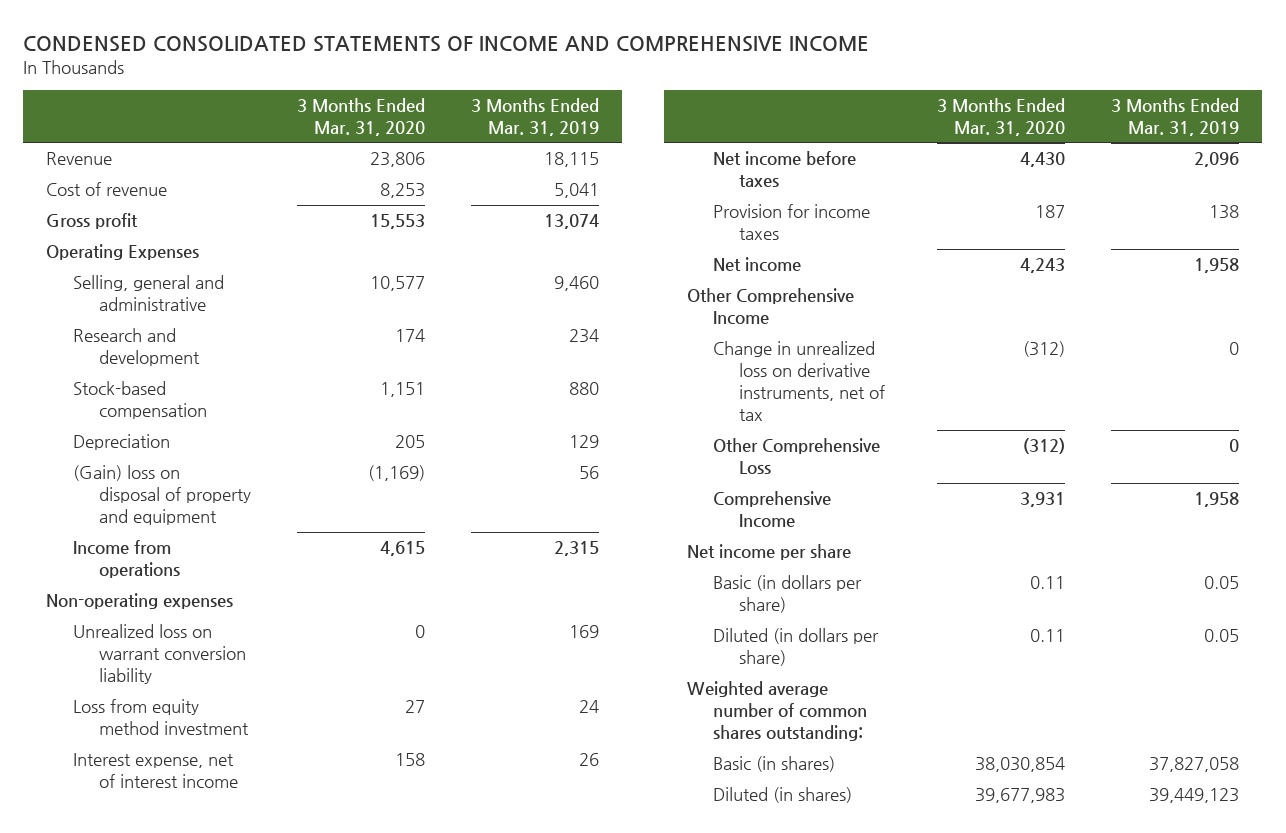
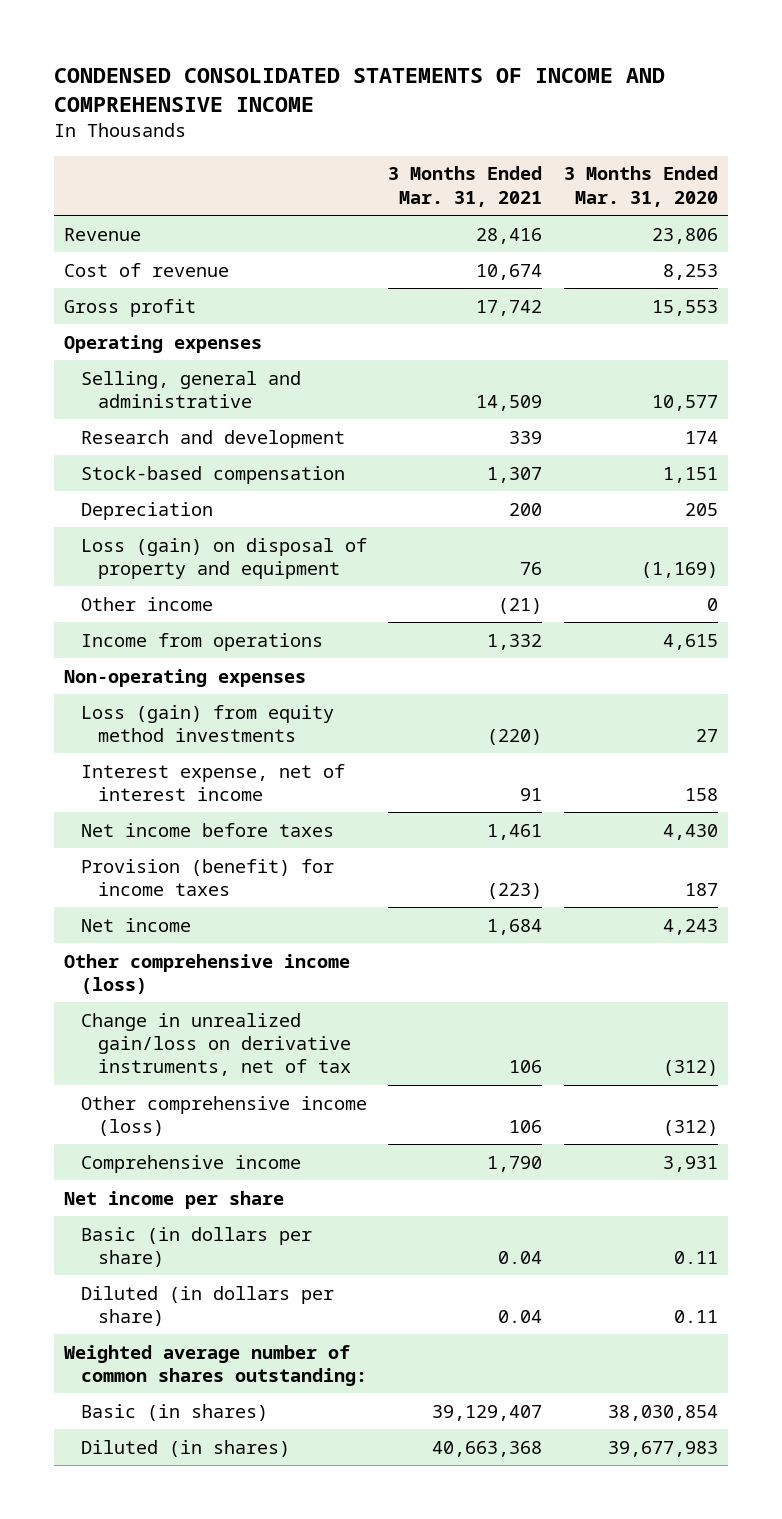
[470,98,599,136] 3 Months Ended Mar. 31, 2019 -> none
none -> [388,166,543,207] 3 Months Ended Mar. 31, 2021
[46,244,200,261] Operating Expenses -> [64,334,263,353] Operating expenses
[72,465,251,526] (Gain) loss on disposal of property and equipment -> [81,537,368,580] Loss (gain) on disposal of property and equipment
none -> [81,596,214,611] Other income
[72,624,246,685] Unrealized loss on warrant conversion liability -> none
[72,699,249,736] Loss from equity method investment -> [81,704,335,743] Loss (gain) from equity method investments
[713,204,871,241] Provision for income taxes -> [81,858,335,897] Provision (benefit) for income taxes
[686,288,854,326] Other Comprehensive Income -> [64,953,351,995] Other comprehensive income (loss)
[713,341,886,422] Change in unrealized loss on derivative instruments, net of tax -> [81,1012,352,1077] Change in unrealized gain/loss on derivative instruments, net of tax
[713,438,881,475] Other Comprehensive Loss -> [81,1095,368,1137] Other comprehensive income (loss)
[713,491,832,529] Comprehensive Income -> [81,1154,302,1173] Comprehensive income

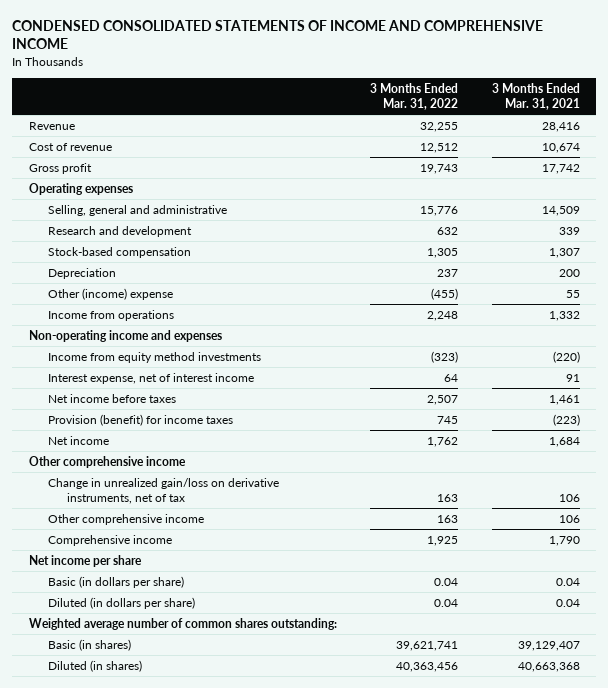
[563,166,718,207] 3 Months Ended Mar. 31, 2020 -> none
none -> [370,82,459,110] 3 Months Ended Mar. 31, 2022
[81,537,368,580] Loss (gain) on disposal of property and equipment -> none
[81,596,214,611] Other income -> [47,287,173,300] Other (income) expense
[498,597,543,614] (21) -> [565,289,580,298] 55
[64,668,307,687] Non-operating expenses -> [28,329,222,342] Non-operating income and expenses
[81,704,335,743] Loss (gain) from equity method investments -> [47,351,261,363] Income from equity method investments
[64,953,351,995] Other comprehensive income (loss) -> [28,455,186,468] Other comprehensive income
[81,1095,368,1137] Other comprehensive income (loss) -> [47,513,204,525] Other comprehensive income

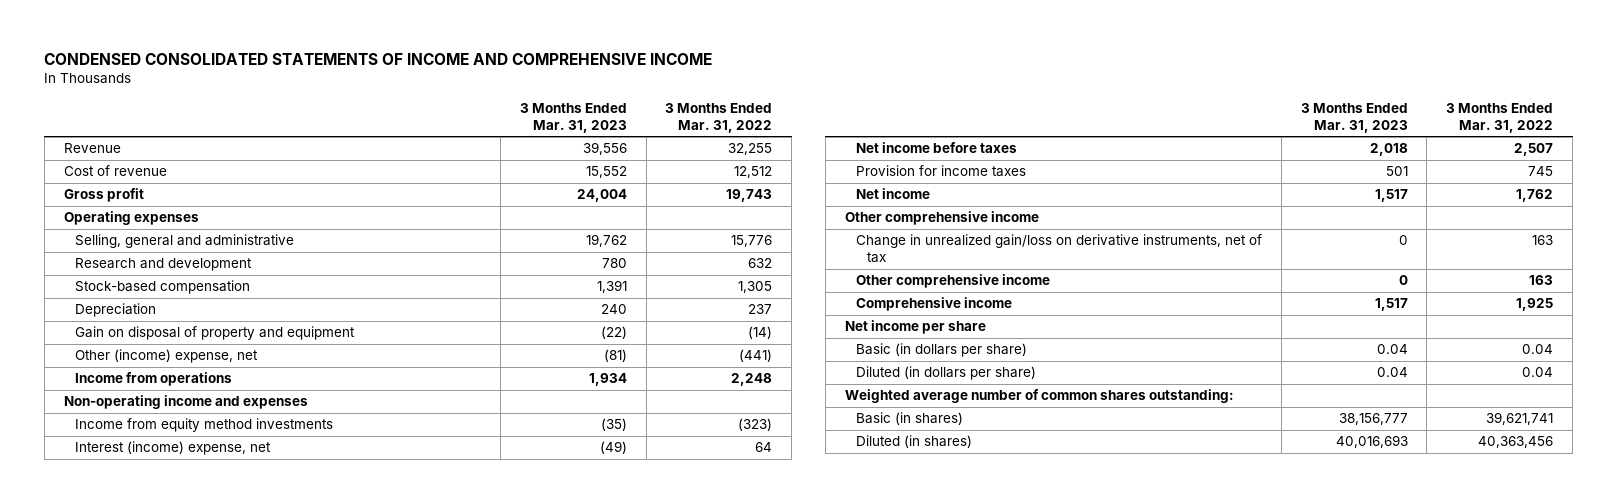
[491,82,580,110] 3 Months Ended Mar. 31, 2021 -> none
none -> [519,102,627,133] 3 Months Ended Mar. 31, 2023
none -> [74,326,355,341] Gain on disposal of property and equipment
[47,287,173,300] Other (income) expense -> [74,349,258,364] Other (income) expense, net
[431,287,459,300] (455) -> [739,349,773,363] (441)
[47,372,254,384] Interest expense, net of interest income -> [74,441,271,456] Interest (income) expense, net
[47,413,233,426] Provision (benefit) for income taxes -> [855,165,1026,178] Provision for income taxes

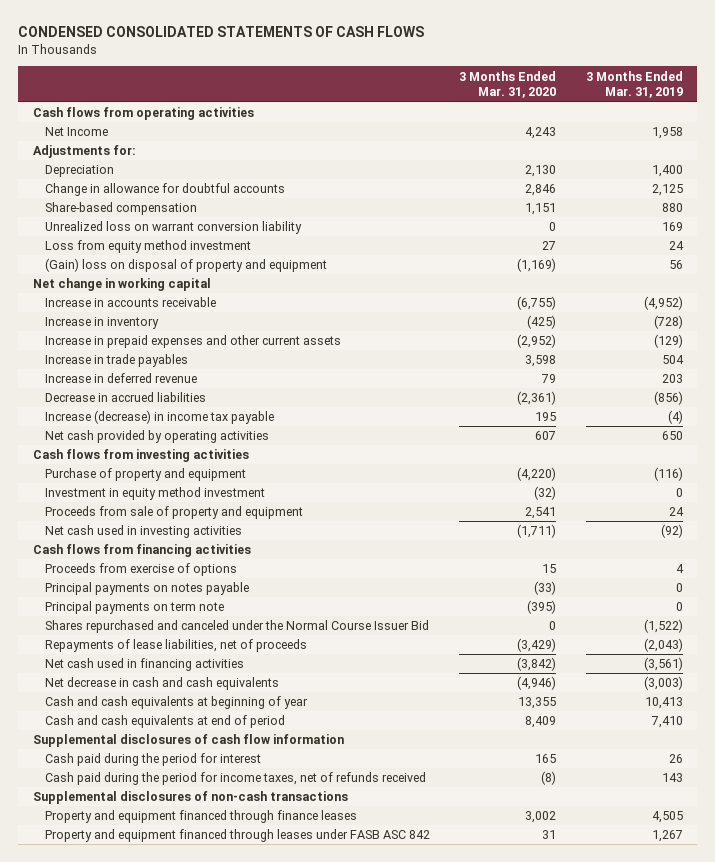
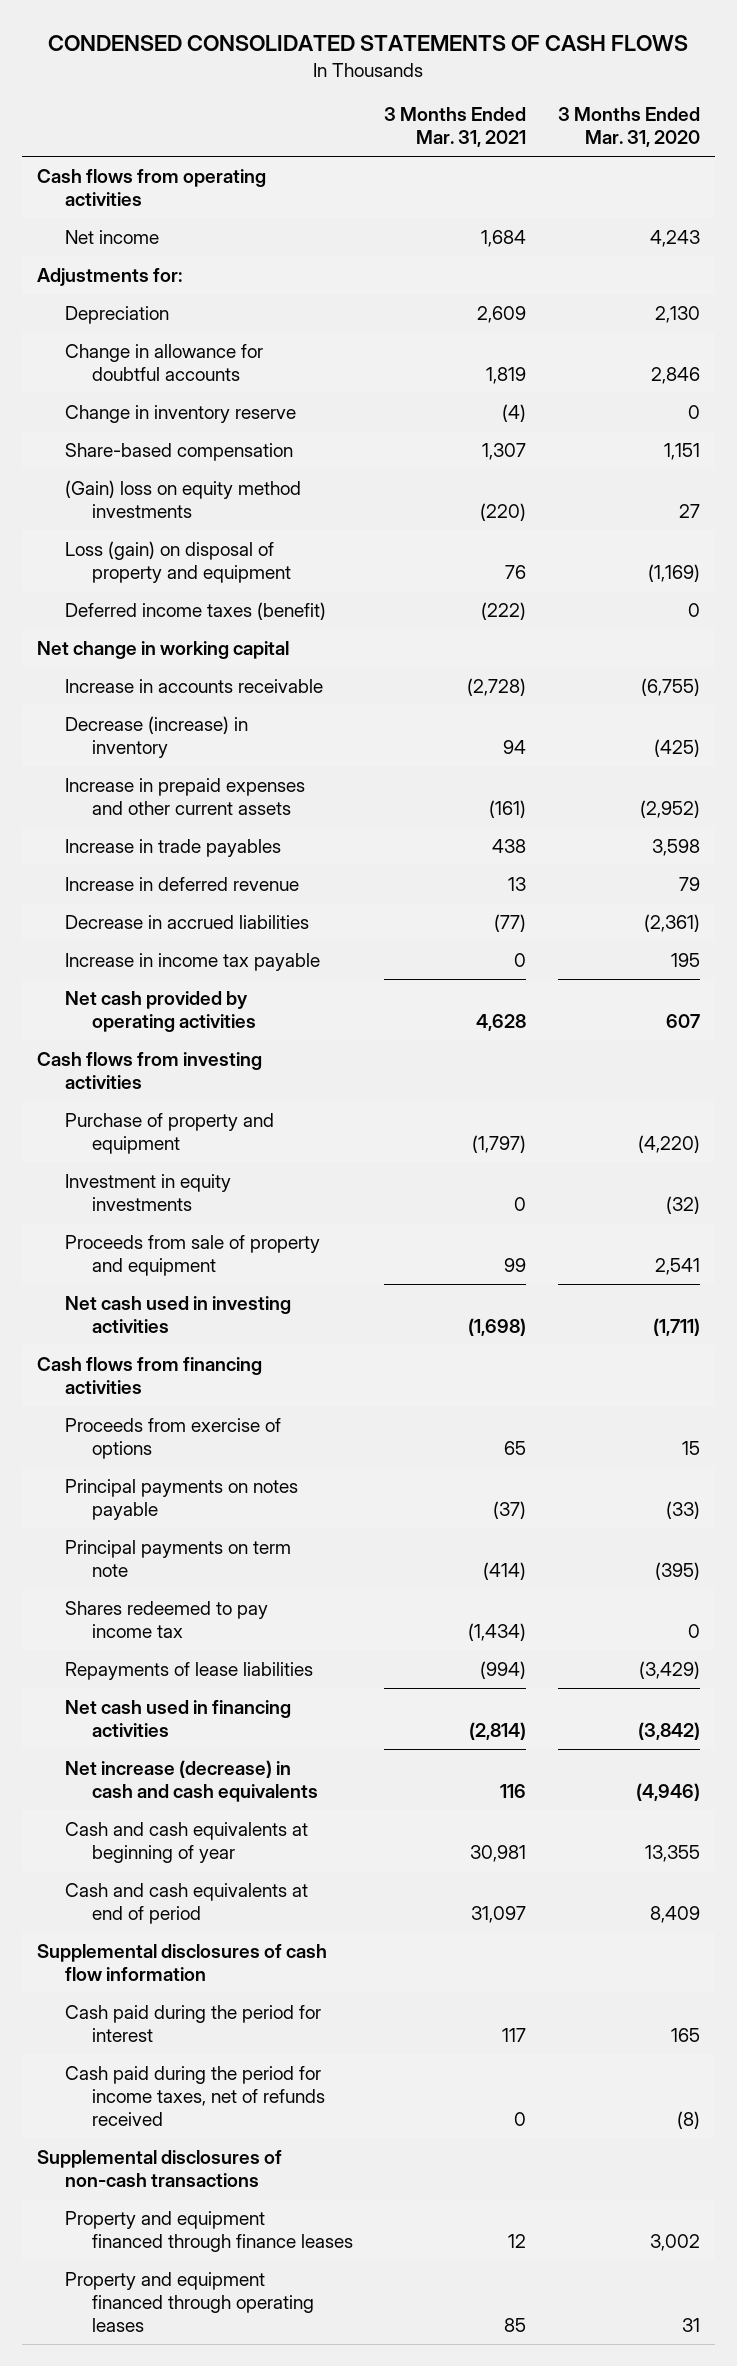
[585,70,683,99] 3 Months Ended Mar. 31, 2019 -> none
none -> [384,107,527,148] 3 Months Ended Mar. 31, 2021
[44,127,108,137] Net Income -> [64,229,159,244] Net income
none -> [64,404,296,423] Change in inventory reserve
[44,221,302,235] Unrealized loss on warrant conversion liability -> none
[44,240,251,254] Loss from equity method investment -> [64,479,301,518] (Gain) loss on equity method investments
[44,258,327,273] (Gain) loss on disposal of property and equipment -> [64,540,292,583] Loss (gain) on disposal of property and equipment
none -> [64,601,326,620] Deferred income taxes (benefit)
[44,317,159,330] Increase in inventory -> [64,715,248,758] Decrease (increase) in inventory
[44,410,274,425] Increase (decrease) in income tax payable -> [64,952,320,971] Increase in income tax payable
[44,487,265,501] Investment in equity method investment -> [64,1173,231,1211] Investment in equity investments
[44,620,429,634] Shares repurchased and canceled under the Normal Course Issuer Bid -> [64,1600,268,1638] Shares redeemed to pay income tax
[44,639,307,653] Repayments of lease liabilities, net of proceeds -> [64,1661,313,1680] Repayments of lease liabilities
[44,677,279,691] Net decrease in cash and cash equivalents -> [64,1759,319,1802] Net increase (decrease) in cash and cash equivalents
[44,829,430,843] Property and equipment financed through leases under FASB ASC 842 -> [64,2271,315,2332] Property and equipment financed through operating leases

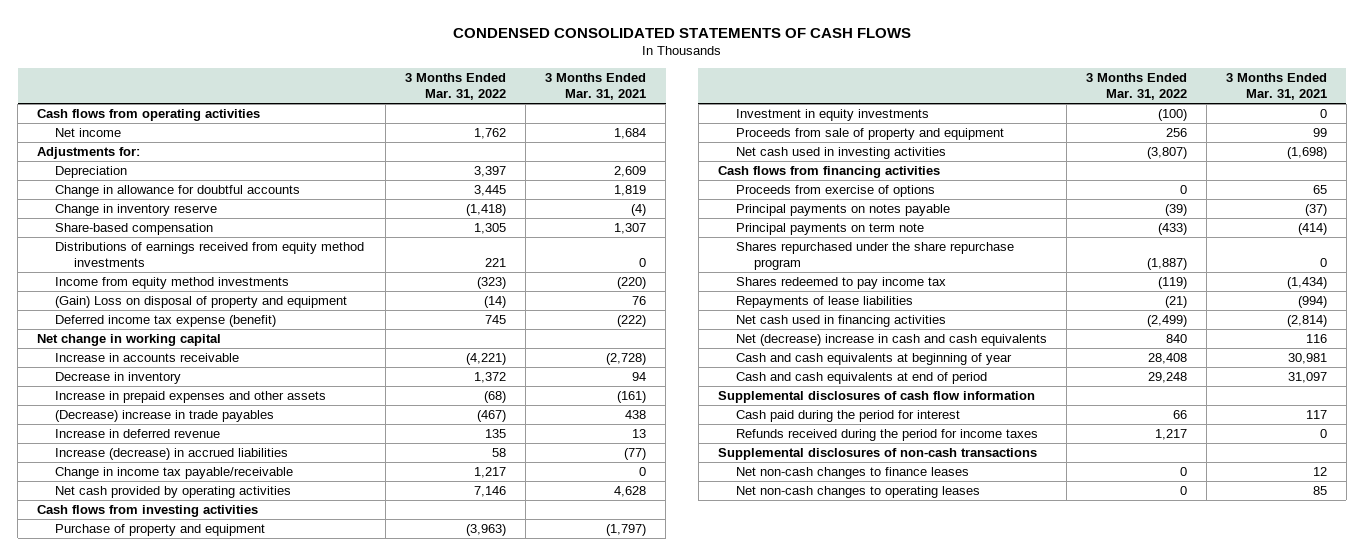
[557,107,700,148] 3 Months Ended Mar. 31, 2020 -> none
none -> [405,73,507,101] 3 Months Ended Mar. 31, 2022
none -> [55,242,365,267] Distributions of earnings received from equity method investments
[64,479,301,518] (Gain) loss on equity method investments -> [55,277,290,290] Income from equity method investments
[64,540,292,583] Loss (gain) on disposal of property and equipment -> [55,296,348,309] (Gain) Loss on disposal of property and equipment
[64,601,326,620] Deferred income taxes (benefit) -> [55,315,277,328] Deferred income tax expense (benefit)
[64,715,248,758] Decrease (increase) in inventory -> [55,372,182,385] Decrease in inventory
[64,777,305,815] Increase in prepaid expenses and other current assets -> [55,391,327,404] Increase in prepaid expenses and other assets
[64,838,281,857] Increase in trade payables -> [55,410,275,423] (Decrease) increase in trade payables
[64,914,309,929] Decrease in accrued liabilities -> [55,448,289,461] Increase (decrease) in accrued liabilities
[64,952,320,971] Increase in income tax payable -> [55,467,294,480] Change in income tax payable/receivable
none -> [735,242,1014,270] Shares repurchased under the share repurchase program
[64,1759,319,1802] Net increase (decrease) in cash and cash equivalents -> [735,334,1047,347] Net (decrease) increase in cash and cash equivalents
[64,2065,326,2126] Cash paid during the period for income taxes, net of refunds received -> [735,429,1038,442] Refunds received during the period for income taxes
[64,2210,354,2252] Property and equipment financed through finance leases -> none
[64,2271,315,2332] Property and equipment financed through operating leases -> none
none -> [735,467,969,480] Net non-cash changes to finance leases
none -> [735,486,980,499] Net non-cash changes to operating leases

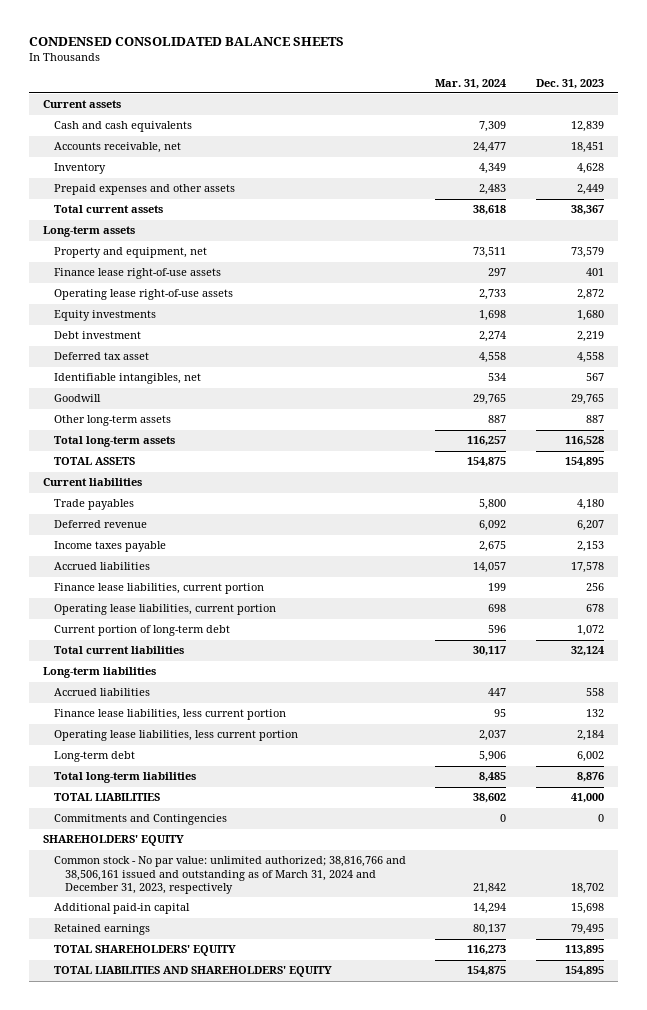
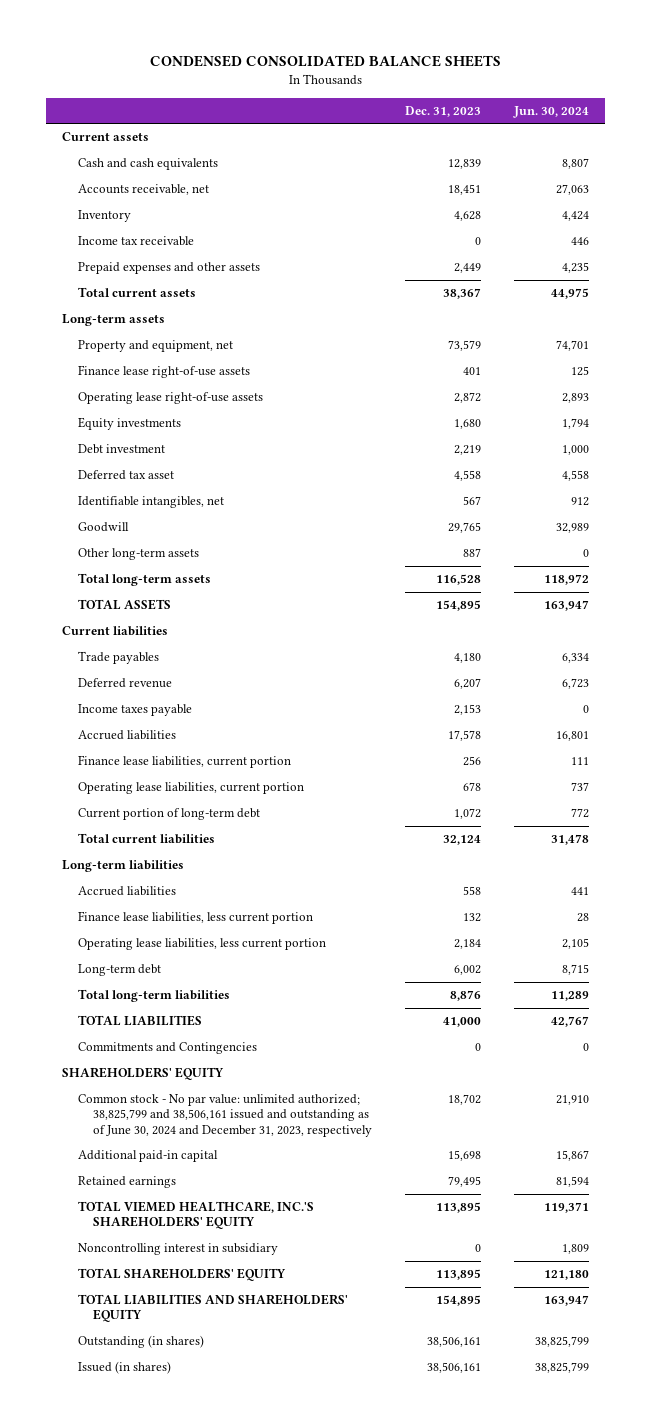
[435,78,507,89] Mar. 31, 2024 -> none
none -> [513,105,590,118] Jun. 30, 2024
none -> [77,236,194,247] Income tax receivable
[54,856,407,894] Common stock - No par value: unlimited authorized; 38,816,766 and 38,506,161 issued and outstanding as of March 31, 2024 and December 31, 2023, respectively -> [77,1094,373,1137] Common stock - No par value: unlimited authorized; 38,825,799 and 38,506,161 issued and outstanding as of June 30, 2024 and December 31, 2023, respectively
none -> [77,1201,314,1230] TOTAL VIEMED HEALTHCARE, INC.'S SHAREHOLDERS' EQUITY
none -> [77,1243,278,1256] Noncontrolling interest in subsidiary
none -> [77,1335,204,1349] Outstanding (in shares)
none -> [77,1361,171,1375] Issued (in shares)

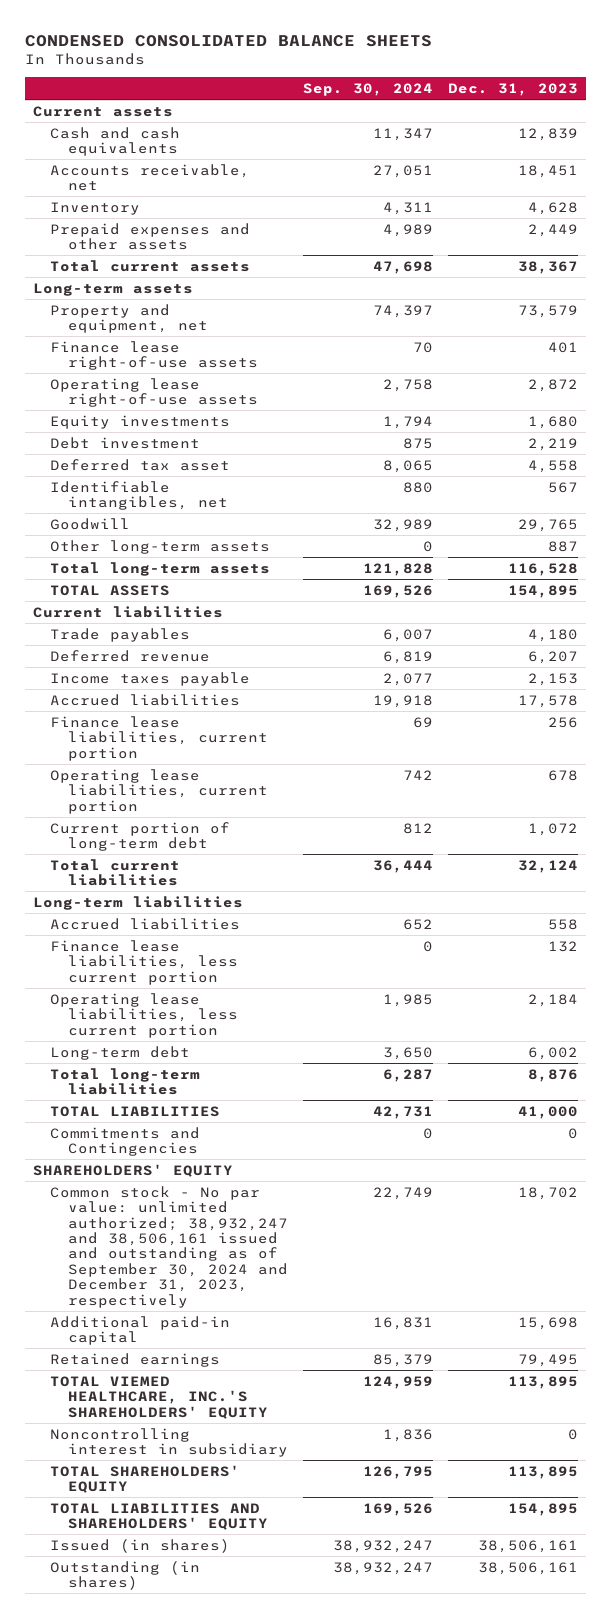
[513,105,590,118] Jun. 30, 2024 -> none
none -> [303,82,434,96] Sep. 30, 2024
[77,236,194,247] Income tax receivable -> none
[77,1094,373,1137] Common stock - No par value: unlimited authorized; 38,825,799 and 38,506,161 issued and outstanding as of June 30, 2024 and December 31, 2023, respectively -> [50,1185,288,1308] Common stock - No par value: unlimited authorized; 38,932,247 and 38,506,161 issued and outstanding as of September 30, 2024 and December 31, 2023, respectively
[77,1335,204,1349] Outstanding (in shares) -> [50,1560,201,1591] Outstanding (in shares)

